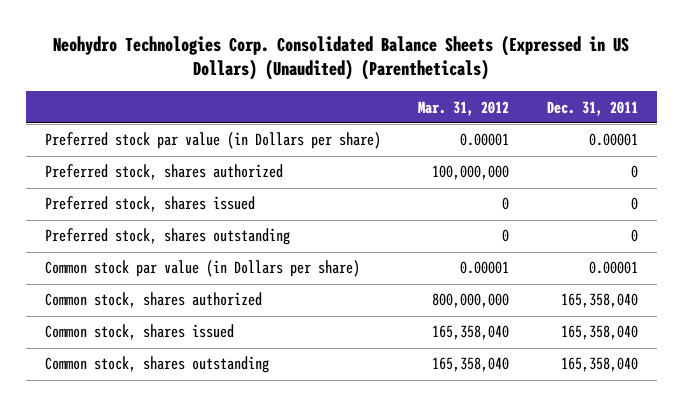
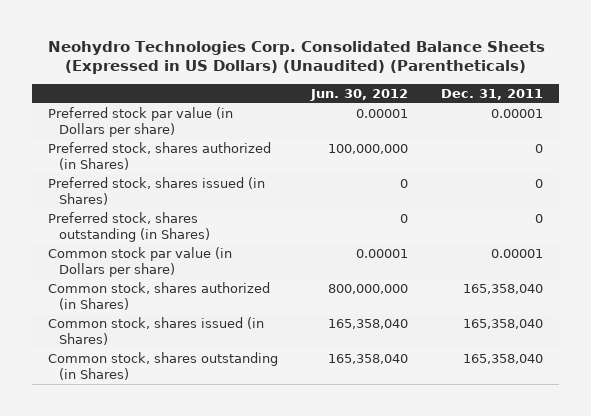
[418,100,510,116] Mar. 31, 2012 -> none
none -> [310,89,409,102] Jun. 30, 2012
[44,164,283,181] Preferred stock, shares authorized -> [48,142,272,170] Preferred stock, shares authorized (in Shares)
[44,196,255,213] Preferred stock, shares issued -> [48,177,266,205] Preferred stock, shares issued (in Shares)
[44,228,290,246] Preferred stock, shares outstanding -> [48,212,210,242] Preferred stock, shares outstanding (in Shares)
[44,292,262,309] Common stock, shares authorized -> [48,282,271,310] Common stock, shares authorized (in Shares)
[44,324,234,341] Common stock, shares issued -> [48,317,265,345] Common stock, shares issued (in Shares)
[44,356,269,374] Common stock, shares outstanding -> [48,352,279,380] Common stock, shares outstanding (in Shares)

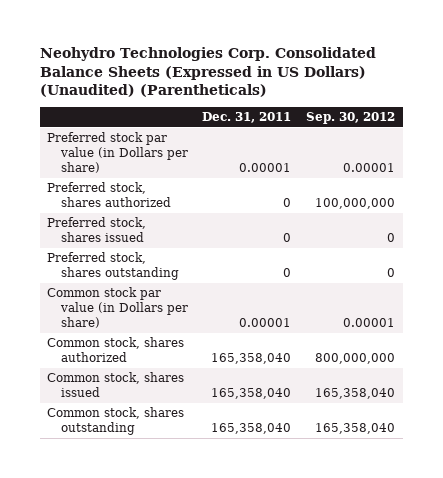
[310,89,409,102] Jun. 30, 2012 -> none
none -> [306,112,396,125] Sep. 30, 2012
[48,142,272,170] Preferred stock, shares authorized (in Shares) -> [47,182,171,208] Preferred stock, shares authorized
[48,177,266,205] Preferred stock, shares issued (in Shares) -> [47,217,147,243] Preferred stock, shares issued
[48,212,210,242] Preferred stock, shares outstanding (in Shares) -> [47,252,179,281] Preferred stock, shares outstanding
[48,282,271,310] Common stock, shares authorized (in Shares) -> [47,337,185,363] Common stock, shares authorized
[48,317,265,345] Common stock, shares issued (in Shares) -> [47,372,185,398] Common stock, shares issued
[48,352,279,380] Common stock, shares outstanding (in Shares) -> [47,407,185,436] Common stock, shares outstanding

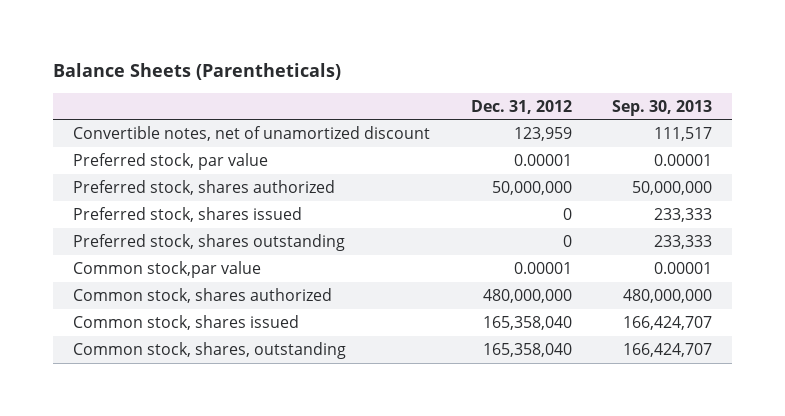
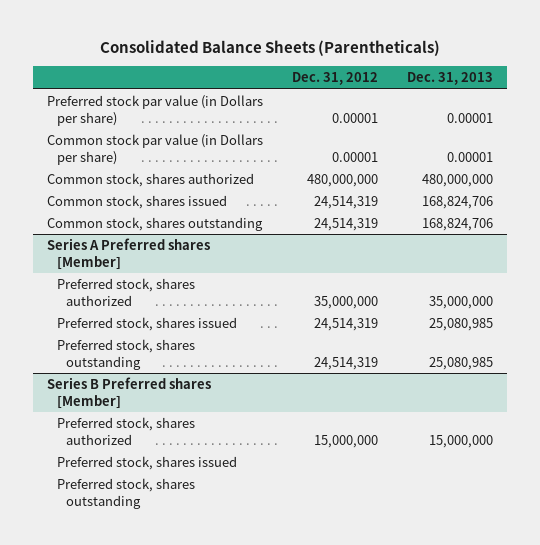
[52,63,341,81] Balance Sheets (Parentheticals) -> [100,40,441,57] Consolidated Balance Sheets (Parentheticals)
[612,99,713,116] Sep. 30, 2013 -> none
none -> [406,72,493,86] Dec. 31, 2013
[73,125,431,141] Convertible notes, net of unamortized discount -> none
[73,179,336,195] Preferred stock, shares authorized -> none
[73,206,303,222] Preferred stock, shares issued -> none
[73,233,346,251] Preferred stock, shares outstanding -> none
[73,152,269,170] Preferred stock, par value -> [47,94,264,126] Preferred stock par value (in Dollars per share)
[73,260,262,278] Common stock,par value -> [47,133,264,165] Common stock par value (in Dollars per share)
[482,315,572,330] 165,358,040 -> [314,195,379,209] 24,514,319
[73,341,347,359] Common stock, shares, outstanding -> [47,216,264,231] Common stock, shares outstanding
[482,342,572,357] 165,358,040 -> [314,217,379,231] 24,514,319
none -> [47,237,211,270] Series A Preferred shares [Member]
none -> [56,277,195,306] Preferred stock, shares authorized
none -> [56,316,237,331] Preferred stock, shares issued
none -> [56,338,195,370] Preferred stock, shares outstanding
none -> [47,376,212,409] Series B Preferred shares [Member]
none -> [56,416,195,445] Preferred stock, shares authorized
none -> [56,455,237,470] Preferred stock, shares issued
none -> [56,477,195,509] Preferred stock, shares outstanding

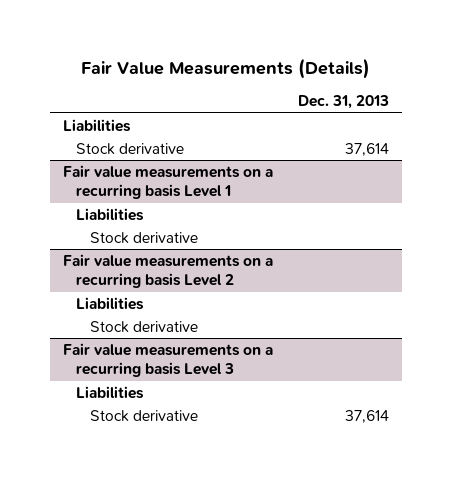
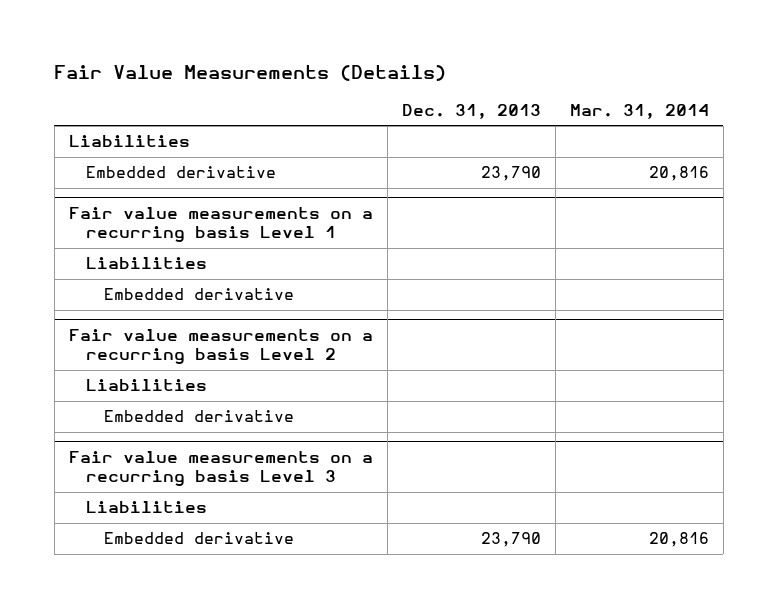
none -> [569,103,709,119] Mar. 31, 2014
[76,142,185,155] Stock derivative -> [86,166,277,179] Embedded derivative
[345,142,390,156] 37,614 -> [480,166,541,182] 23,790
[89,231,198,244] Stock derivative -> [104,288,295,301] Embedded derivative
[89,320,198,333] Stock derivative -> [104,410,295,423] Embedded derivative
[89,409,198,422] Stock derivative -> [104,532,295,545] Embedded derivative
[345,409,390,423] 37,614 -> [480,532,541,548] 23,790

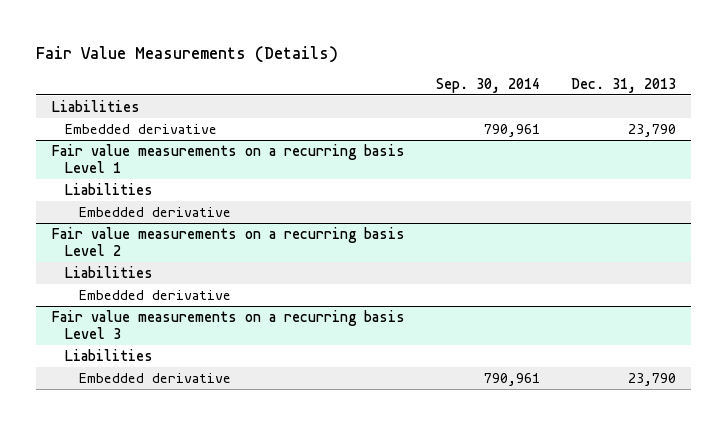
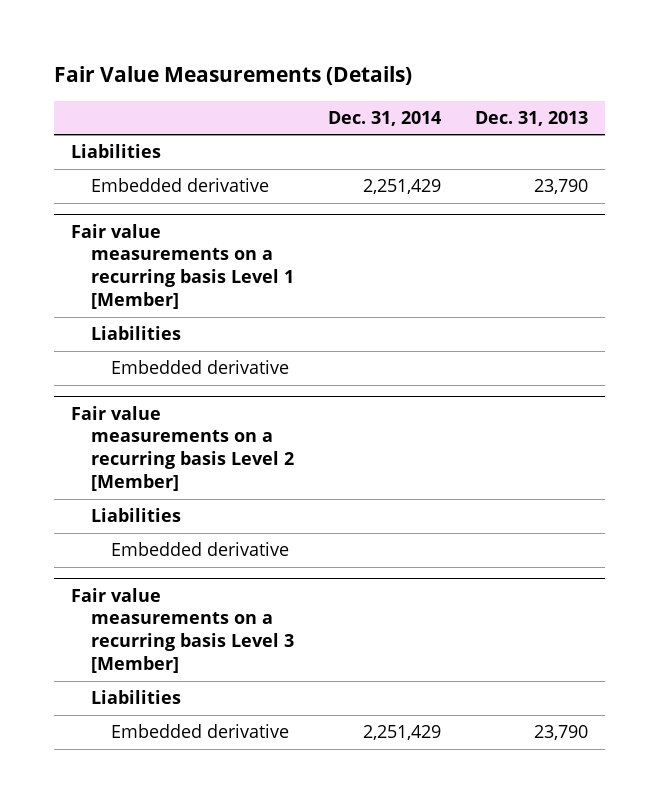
[435,77,540,93] Sep. 30, 2014 -> none
none -> [328,110,442,126] Dec. 31, 2014
[51,143,405,173] Fair value measurements on a recurring basis Level 1 -> [71,223,295,310] Fair value measurements on a recurring basis Level 1 [Member]
[51,226,405,256] Fair value measurements on a recurring basis Level 2 -> [71,405,295,492] Fair value measurements on a recurring basis Level 2 [Member]
[51,309,405,339] Fair value measurements on a recurring basis Level 3 -> [71,587,295,674] Fair value measurements on a recurring basis Level 3 [Member]

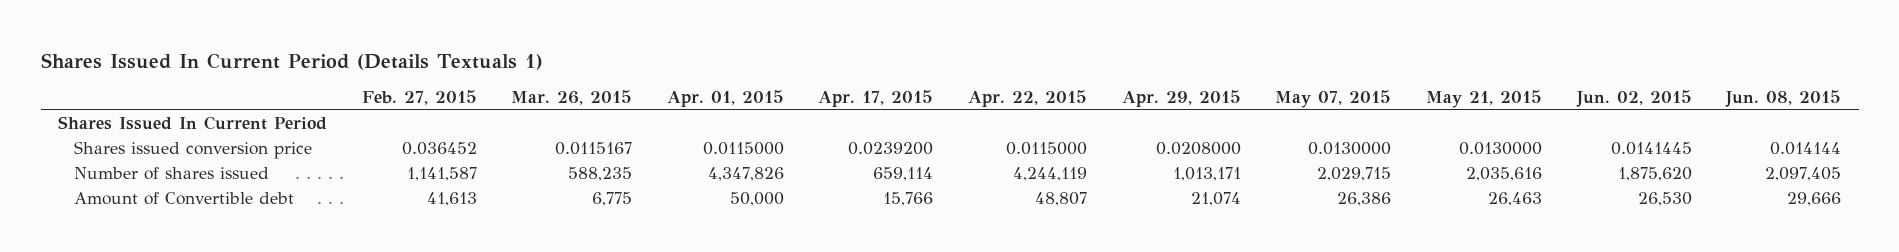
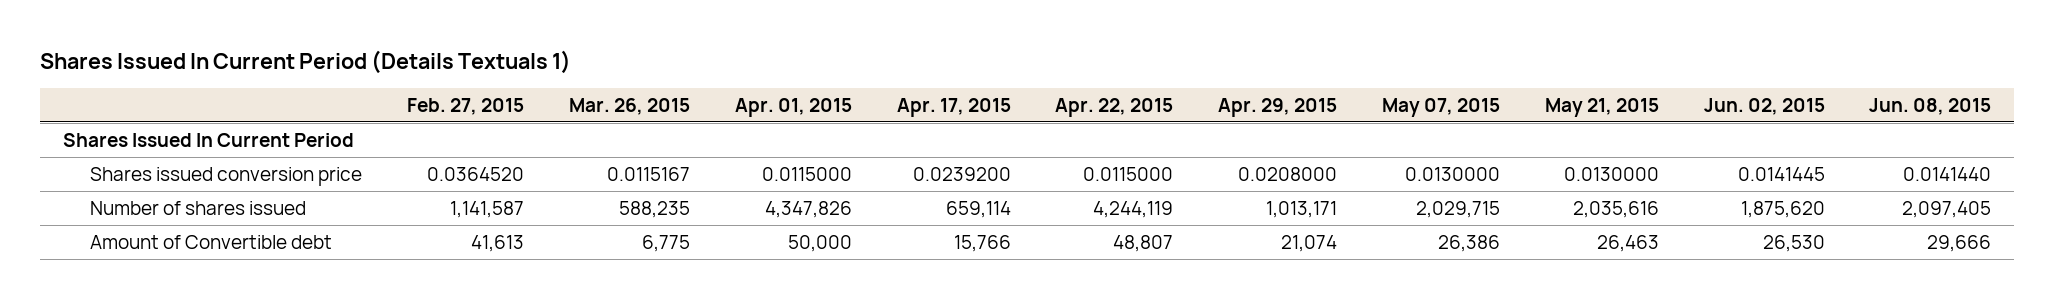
[401,142,477,156] 0.036452 -> [427,166,525,181] 0.0364520
[1770,142,1842,156] 0.014144 -> [1903,166,1992,181] 0.0141440

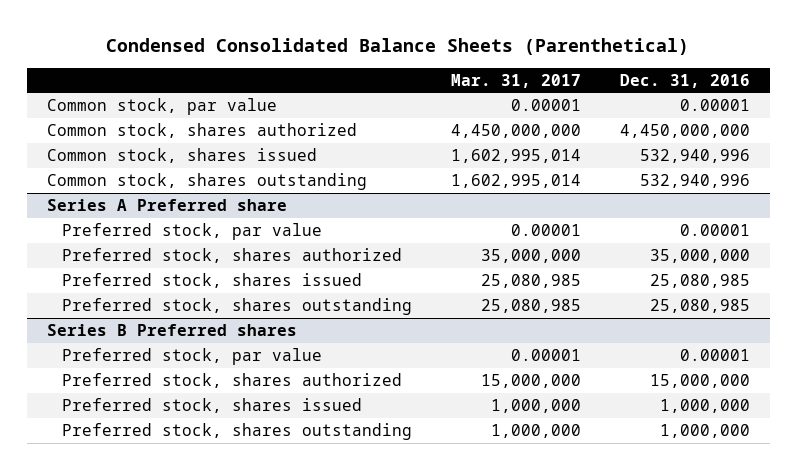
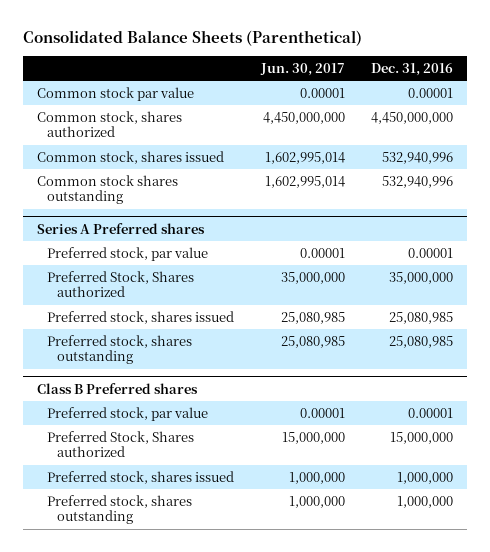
[106,37,690,55] Condensed Consolidated Balance Sheets (Parenthetical) -> [23,30,363,47] Consolidated Balance Sheets (Parenthetical)
[451,73,582,88] Mar. 31, 2017 -> none
none -> [259,63,345,77] Jun. 30, 2017
[46,97,277,115] Common stock, par value -> [36,86,194,101] Common stock par value
[46,172,367,190] Common stock, shares outstanding -> [36,174,178,205] Common stock shares outstanding
[46,198,287,211] Series A Preferred share -> [36,222,205,234] Series A Preferred shares
[62,247,403,263] Preferred stock, shares authorized -> [46,270,194,298] Preferred Stock, Shares authorized
[46,323,297,336] Series B Preferred shares -> [36,382,198,394] Class B Preferred shares
[62,372,403,388] Preferred stock, shares authorized -> [46,430,194,458] Preferred Stock, Shares authorized

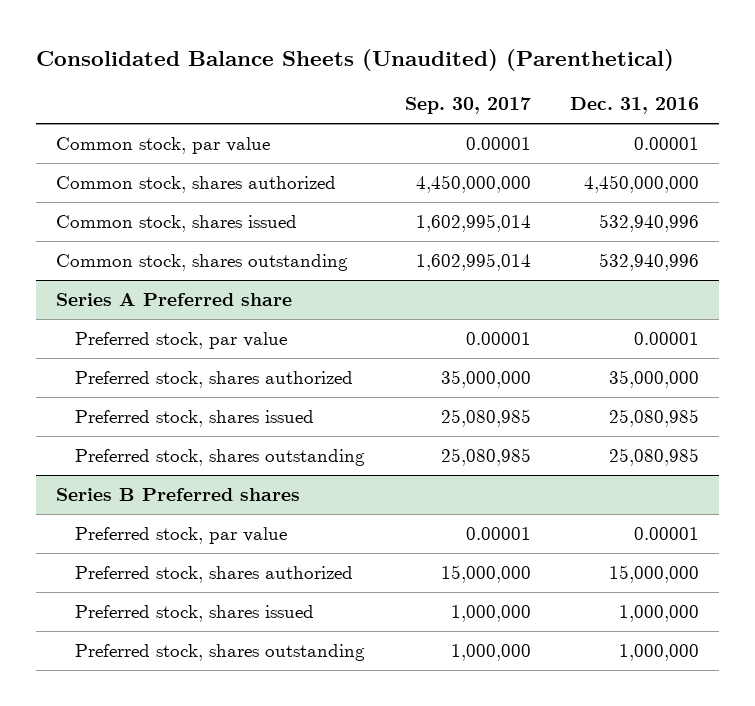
[23,30,363,47] Consolidated Balance Sheets (Parenthetical) -> [36,48,675,71] Consolidated Balance Sheets (Unaudited) (Parenthetical)
[259,63,345,77] Jun. 30, 2017 -> none
none -> [404,97,531,115] Sep. 30, 2017
[36,86,194,101] Common stock par value -> [55,136,270,154] Common stock, par value
[36,174,178,205] Common stock shares outstanding -> [55,253,348,271] Common stock, shares outstanding
[36,222,205,234] Series A Preferred shares -> [55,292,292,306] Series A Preferred share
[46,270,194,298] Preferred Stock, Shares authorized -> [75,370,354,388] Preferred stock, shares authorized
[36,382,198,394] Class B Preferred shares -> [55,487,300,501] Series B Preferred shares
[46,430,194,458] Preferred Stock, Shares authorized -> [75,565,354,583] Preferred stock, shares authorized

